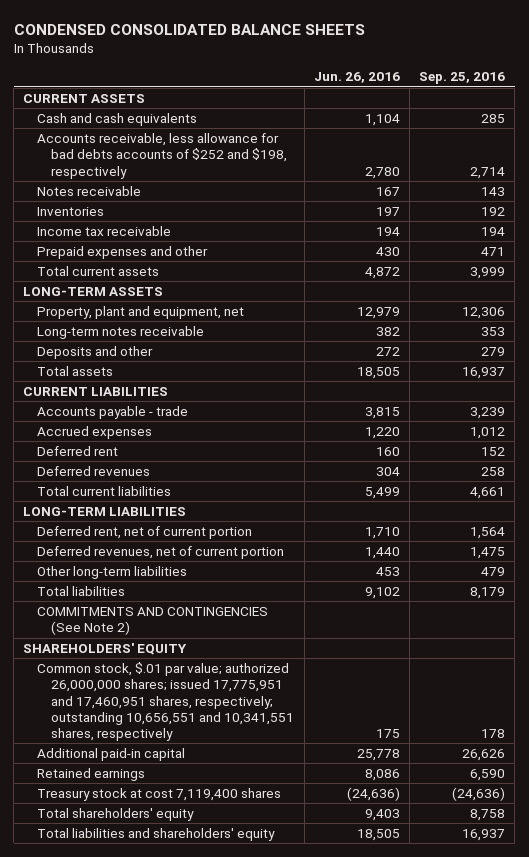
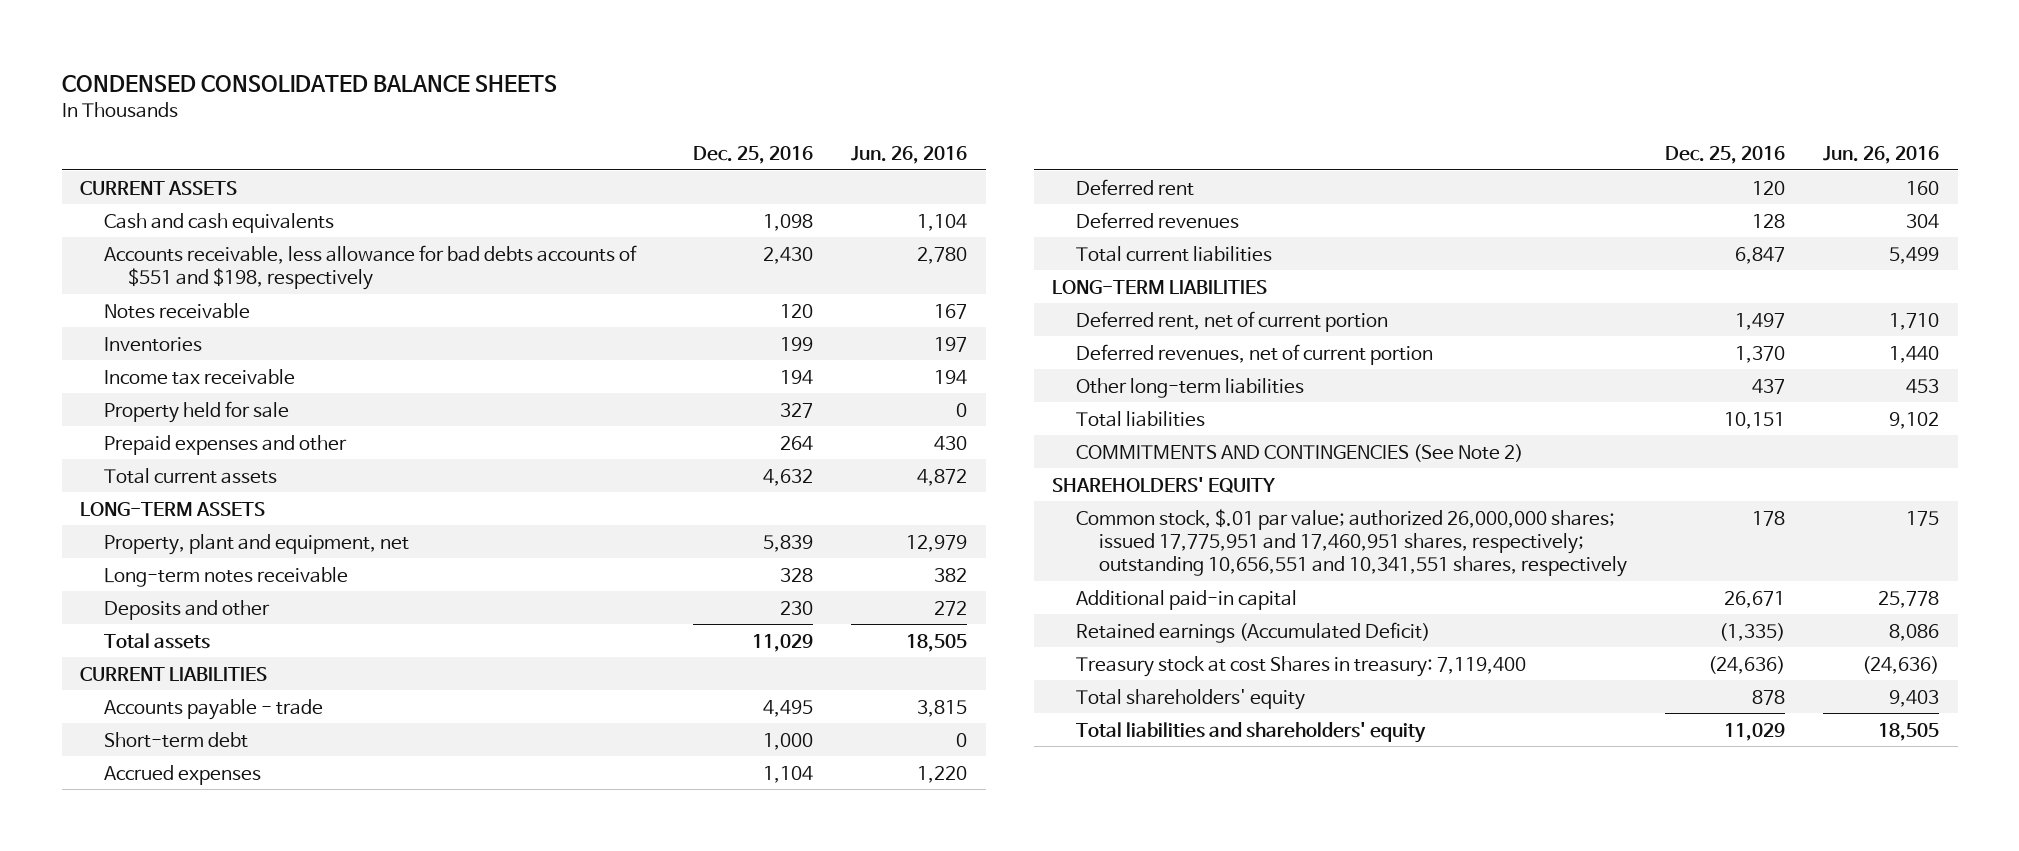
[419,72,506,85] Sep. 25, 2016 -> none
none -> [693,145,814,164] Dec. 25, 2016
[37,132,288,179] Accounts receivable, less allowance for bad debts accounts of $252 and $198, respectively -> [103,244,637,290] Accounts receivable, less allowance for bad debts accounts of $551 and $198, respectively
none -> [103,400,289,423] Property held for sale
none -> [103,731,248,748] Short-term debt
[37,767,146,781] Retained earnings -> [1075,621,1430,643] Retained earnings (Accumulated Deficit)
[37,787,282,801] Treasury stock at cost 7,119,400 shares -> [1075,655,1526,677] Treasury stock at cost Shares in treasury: 7,119,400

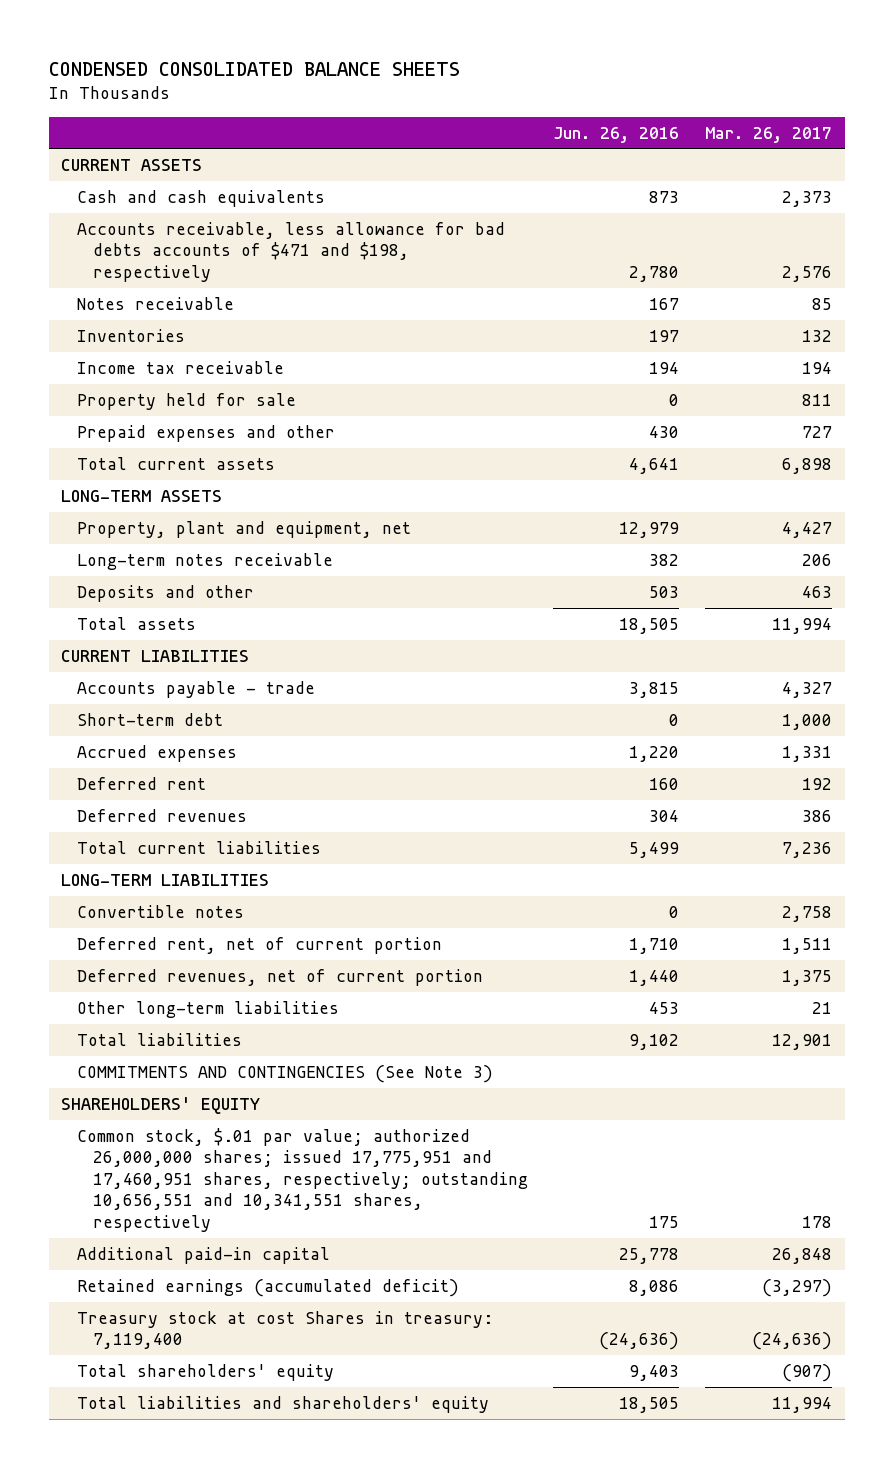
[693,145,814,164] Dec. 25, 2016 -> none
none -> [705,126,833,143] Mar. 26, 2017
[916,213,967,231] 1,104 -> [649,190,680,203] 873
[103,244,637,290] Accounts receivable, less allowance for bad debts accounts of $551 and $198, respectively -> [77,221,506,282] Accounts receivable, less allowance for bad debts accounts of $471 and $198, respectively
[916,468,967,486] 4,872 -> [629,457,680,474] 4,641
[933,600,967,616] 272 -> [649,585,680,598] 503
none -> [77,904,245,918] Convertible notes
[1075,443,1523,462] COMMITMENTS AND CONTINGENCIES (See Note 2) -> [77,1064,494,1083] COMMITMENTS AND CONTINGENCIES (See Note 3)
[1075,621,1430,643] Retained earnings (Accumulated Deficit) -> [77,1278,460,1297] Retained earnings (accumulated deficit)

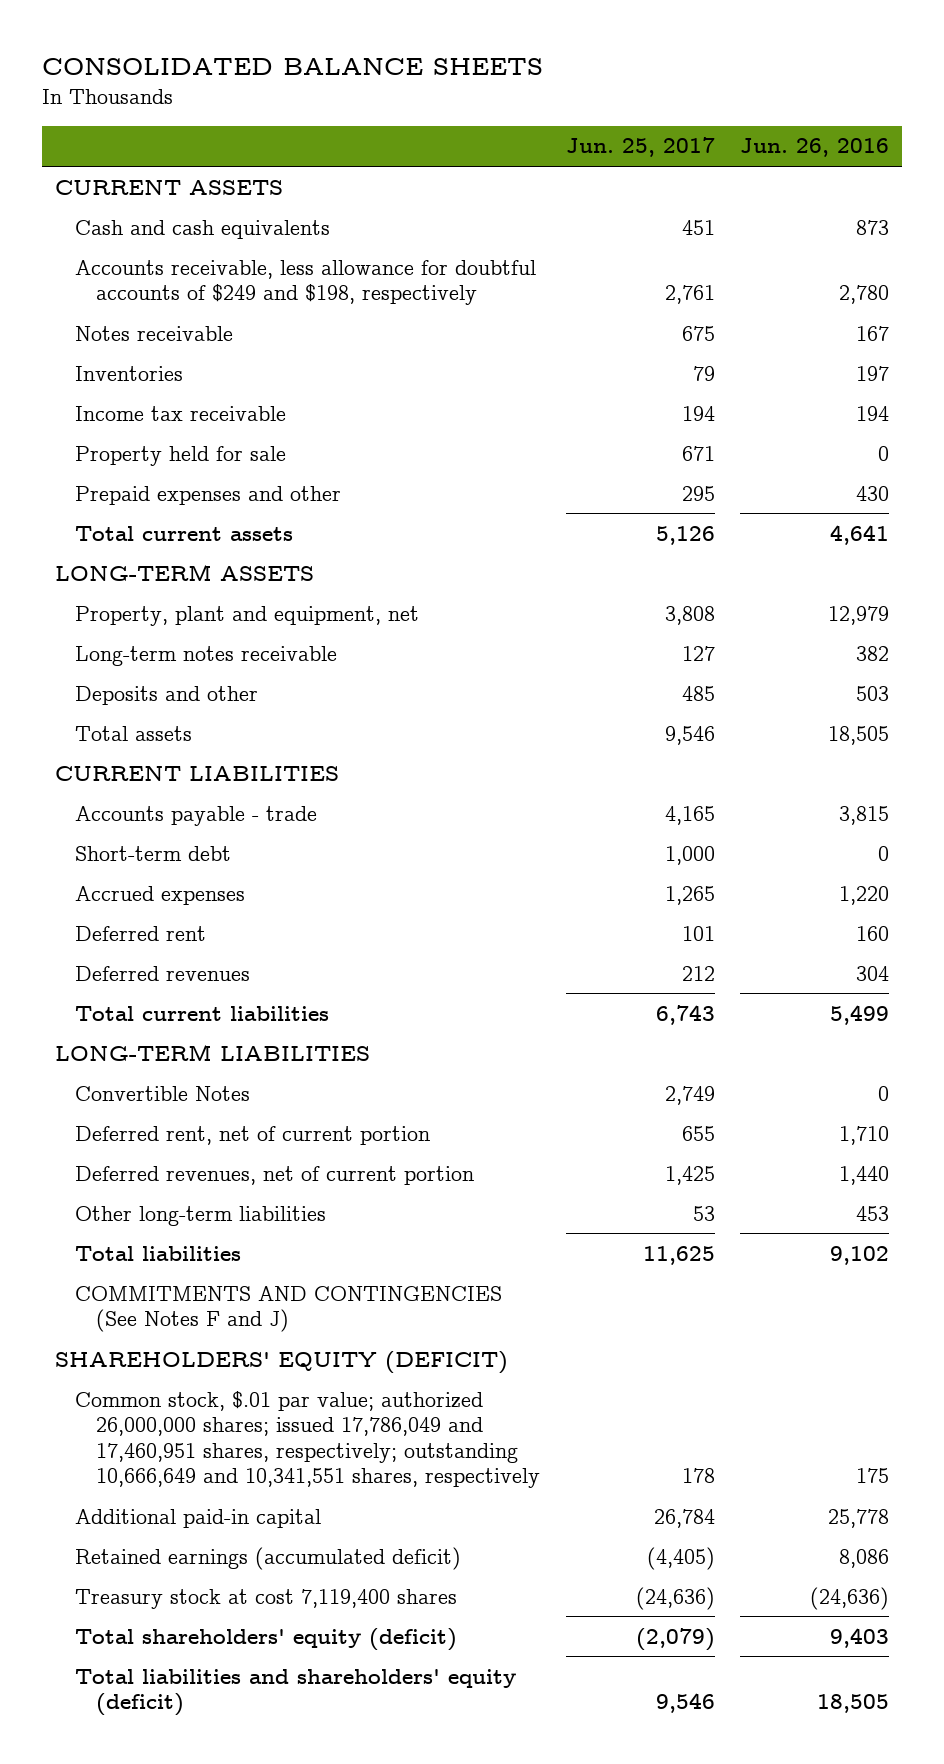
[48,61,460,76] CONDENSED CONSOLIDATED BALANCE SHEETS -> [42,58,544,76] CONSOLIDATED BALANCE SHEETS
[705,126,833,143] Mar. 26, 2017 -> none
none -> [565,137,715,158] Jun. 25, 2017
[77,221,506,282] Accounts receivable, less allowance for bad debts accounts of $471 and $198, respectively -> [75,259,537,306] Accounts receivable, less allowance for doubtful accounts of $249 and $198, respectively
[77,904,245,918] Convertible notes -> [75,1085,251,1101] Convertible Notes
[77,1064,494,1083] COMMITMENTS AND CONTINGENCIES (See Note 3) -> [75,1285,503,1333] COMMITMENTS AND CONTINGENCIES (See Notes F and J)
[61,1096,261,1114] SHAREHOLDERS' EQUITY -> [54,1350,508,1374] SHAREHOLDERS' EQUITY (DEFICIT)
[77,1127,528,1232] Common stock, $.01 par value; authorized 26,000,000 shares; issued 17,775,951 and 17,460,951 shares, respectively; outstanding 10,656,551 and 10,341,551 shares, respectively -> [75,1390,540,1489] Common stock, $.01 par value; authorized 26,000,000 shares; issued 17,786,049 and 17,460,951 shares, respectively; outstanding 10,666,649 and 10,341,551 shares, respectively
[77,1310,494,1350] Treasury stock at cost Shares in treasury: 7,119,400 -> [75,1588,458,1609] Treasury stock at cost 7,119,400 shares
[77,1363,335,1381] Total shareholders' equity -> [75,1627,458,1651] Total shareholders' equity (deficit)
[77,1395,490,1413] Total liabilities and shareholders' equity -> [75,1668,517,1717] Total liabilities and shareholders' equity (deficit)

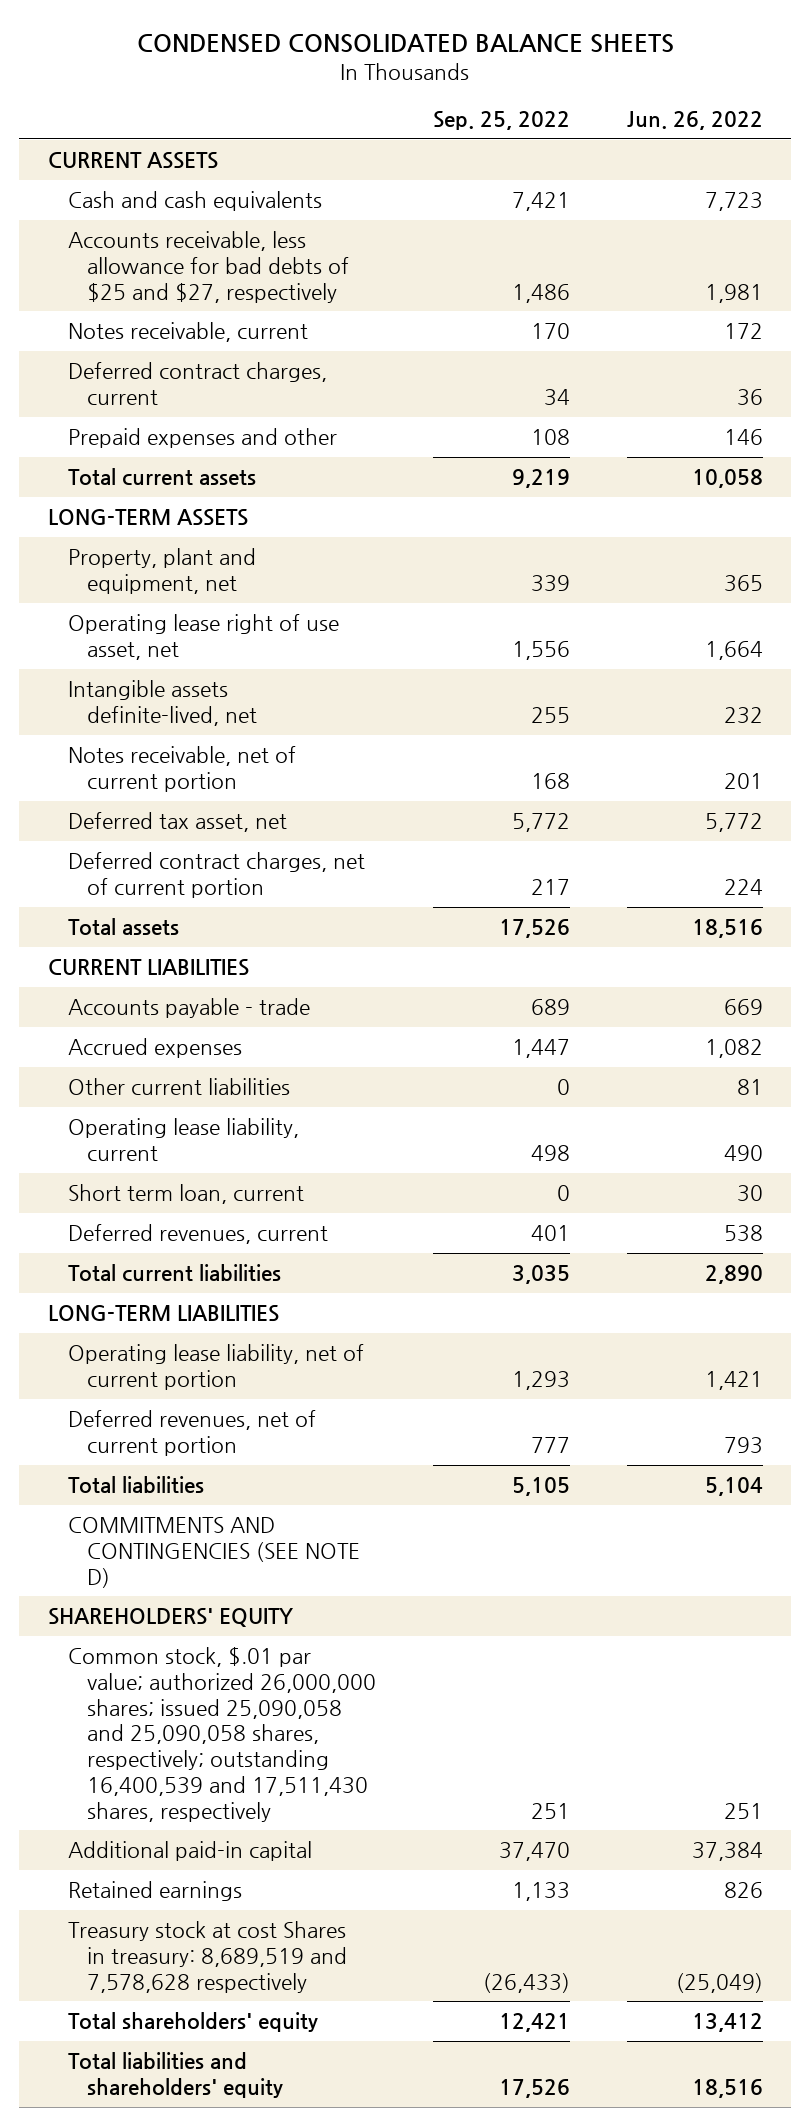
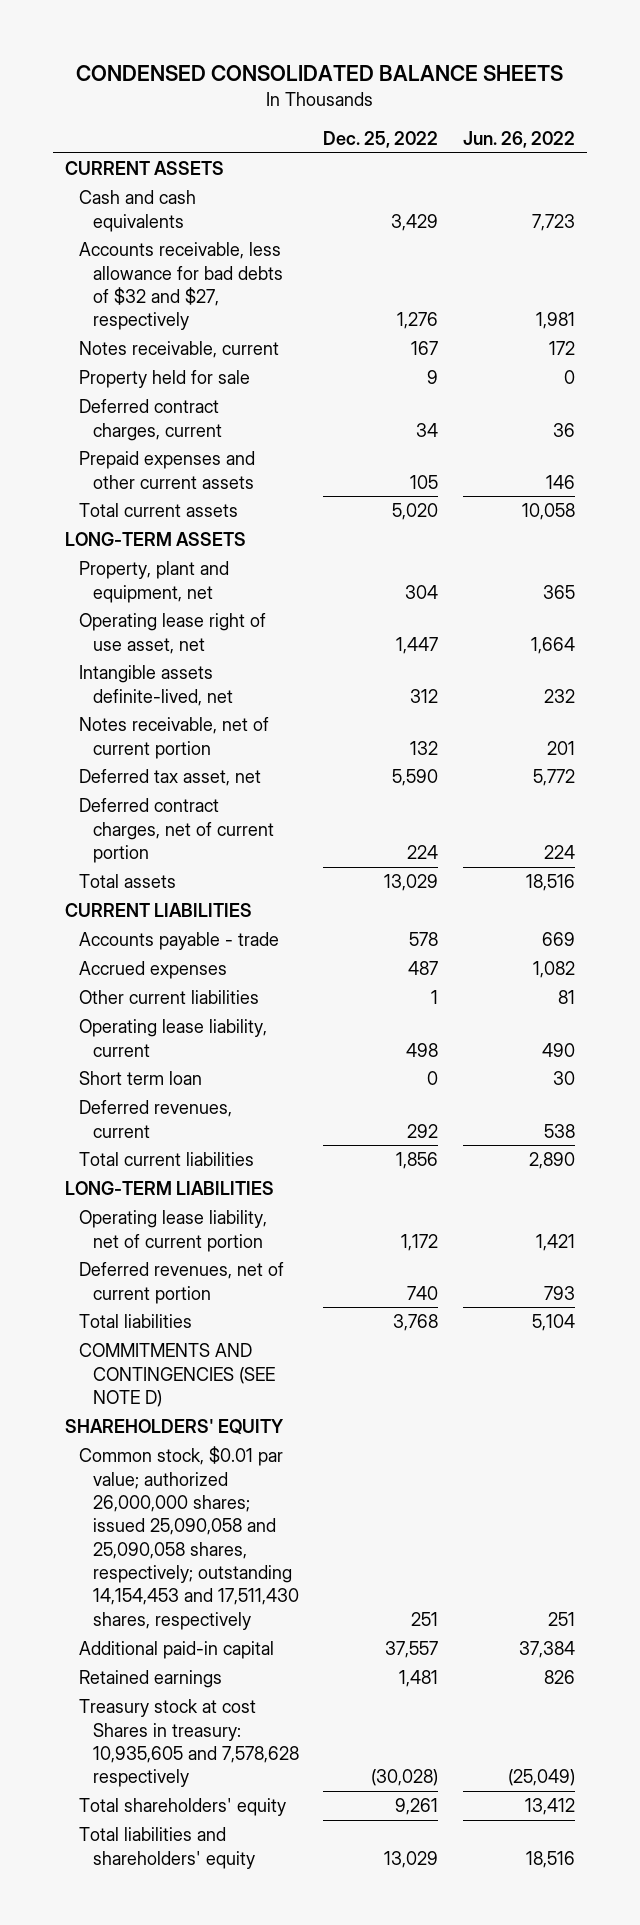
[433,110,571,130] Sep. 25, 2022 -> none
none -> [323,130,439,148] Dec. 25, 2022
[67,231,350,303] Accounts receivable, less allowance for bad debts of $25 and $27, respectively -> [78,242,283,331] Accounts receivable, less allowance for bad debts of $32 and $27, respectively
none -> [78,370,250,389] Property held for sale
[67,428,337,449] Prepaid expenses and other -> [78,451,255,489] Prepaid expenses and other current assets
[67,1184,304,1205] Short term loan, current -> [78,1071,202,1086] Short term loan
[67,1647,377,1822] Common stock, $.01 par value; authorized 26,000,000 shares; issued 25,090,058 and 25,090,058 shares, respectively; outstanding 16,400,539 and 17,511,430 shares, respectively -> [78,1446,299,1630] Common stock, $0.01 par value; authorized 26,000,000 shares; issued 25,090,058 and 25,090,058 shares, respectively; outstanding 14,154,453 and 17,511,430 shares, respectively
[67,1921,348,1993] Treasury stock at cost Shares in treasury: 8,689,519 and 7,578,628 respectively -> [78,1699,299,1788] Treasury stock at cost Shares in treasury: 10,935,605 and 7,578,628 respectively

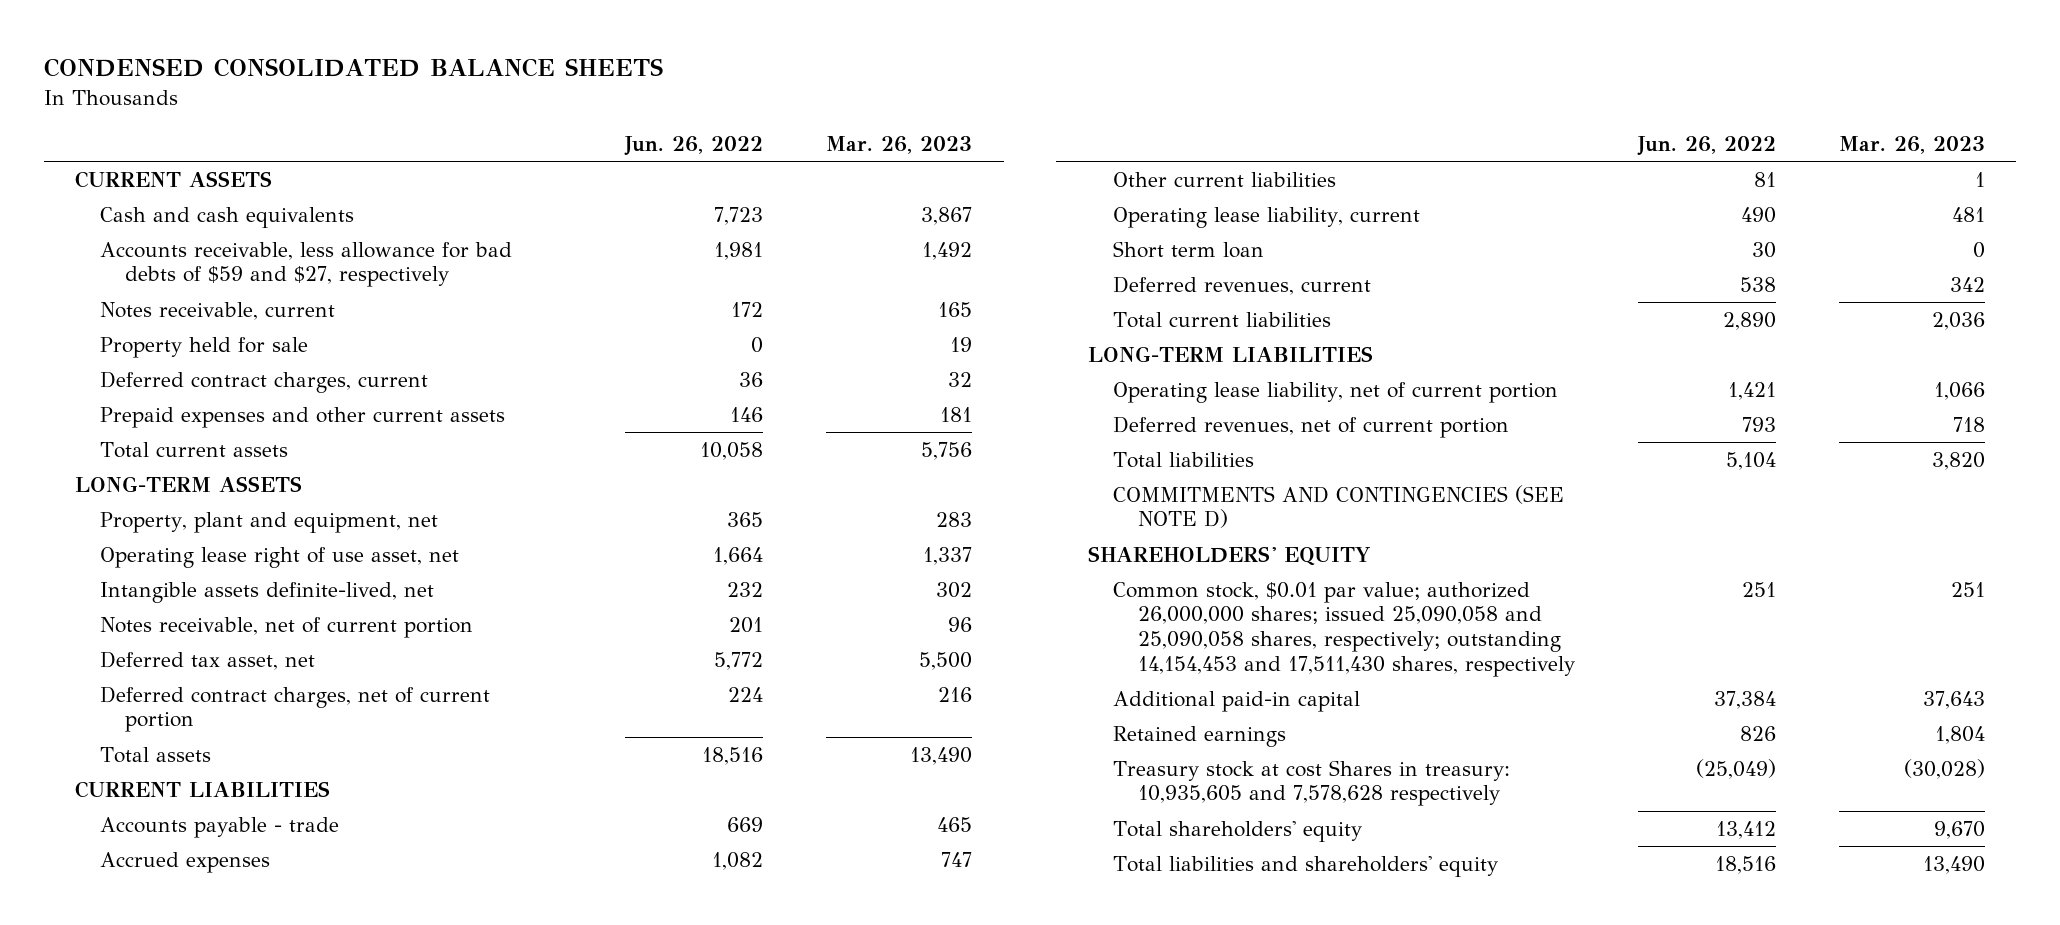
[323,130,439,148] Dec. 25, 2022 -> none
none -> [826,135,973,154] Mar. 26, 2023
[78,242,283,331] Accounts receivable, less allowance for bad debts of $32 and $27, respectively -> [100,241,513,288] Accounts receivable, less allowance for bad debts of $59 and $27, respectively

